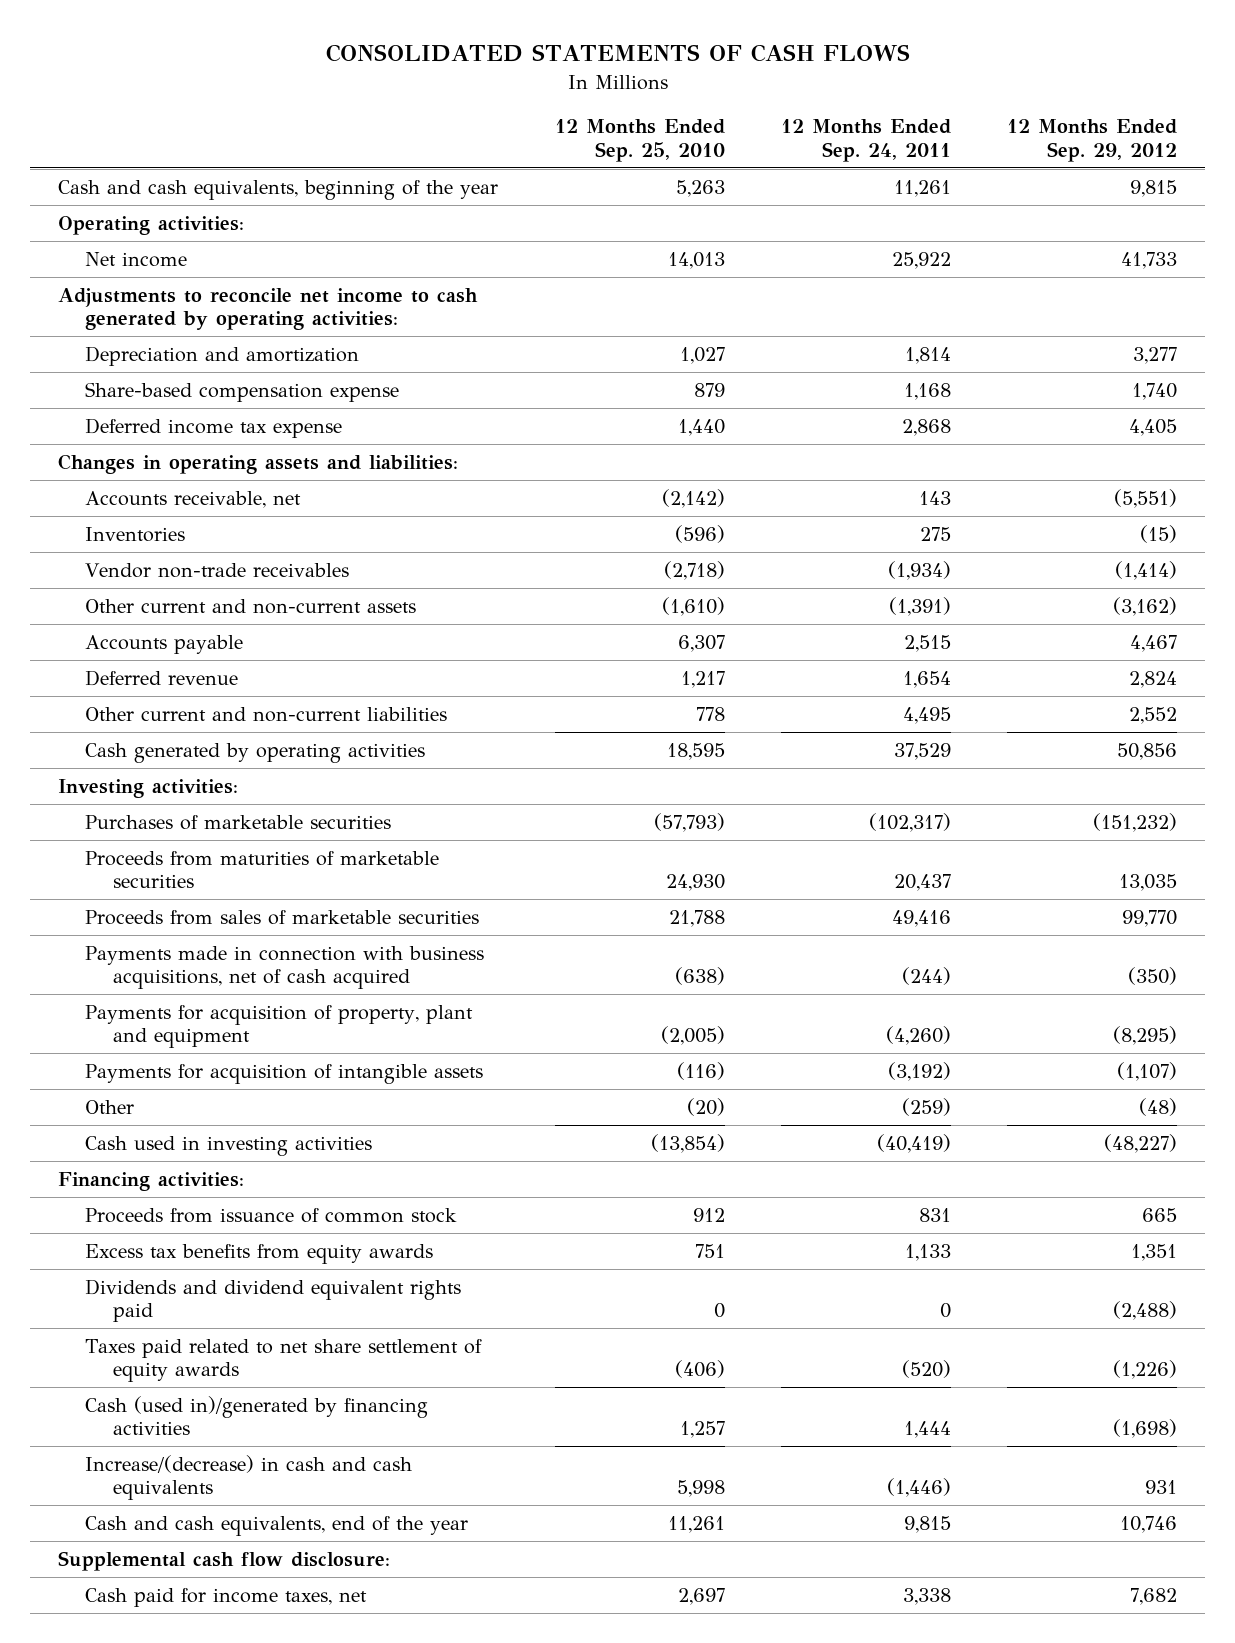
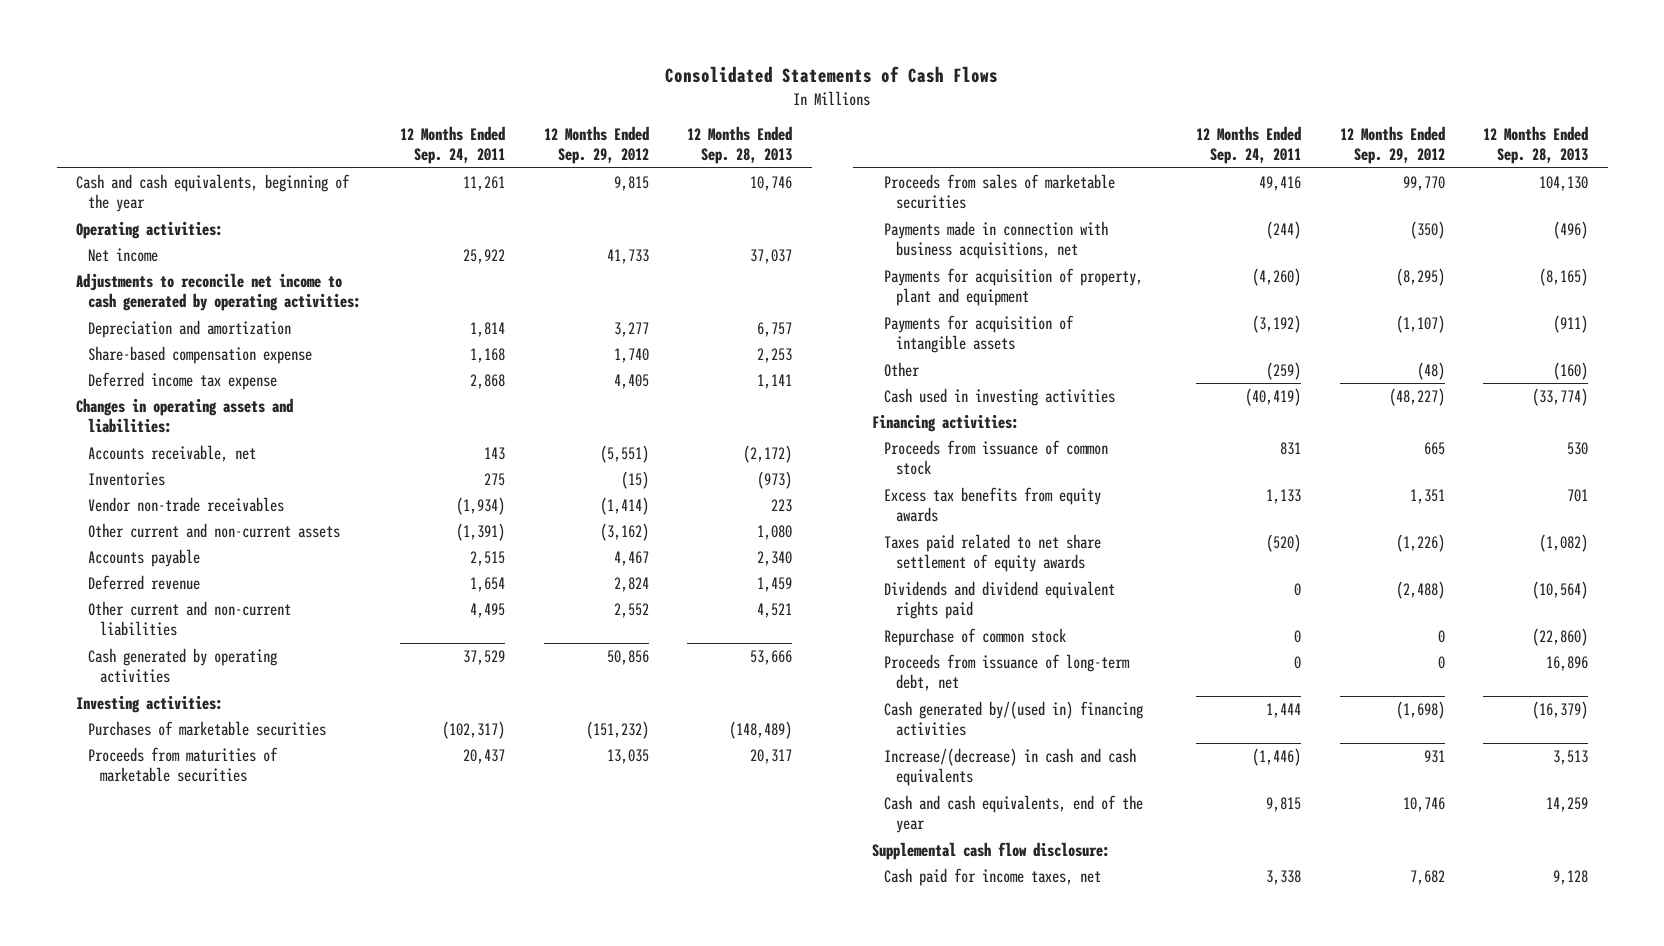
[325,44,910,63] CONSOLIDATED STATEMENTS OF CASH FLOWS -> [665,66,999,84] Consolidated Statements of Cash Flows
[554,119,725,162] 12 Months Ended Sep. 25, 2010 -> none
none -> [687,125,793,165] 12 Months Ended Sep. 28, 2013
[85,945,485,990] Payments made in connection with business acquisitions, net of cash acquired -> [884,220,1109,260] Payments made in connection with business acquisitions, net
[85,1278,462,1323] Dividends and dividend equivalent rights paid -> [884,580,1116,620] Dividends and dividend equivalent rights paid
none -> [884,627,1067,646] Repurchase of common stock
none -> [884,653,1131,692] Proceeds from issuance of long-term debt, net
[85,1395,429,1436] Cash (used in)/generated by financing activities -> [884,700,1144,737] Cash generated by/(used in) financing activities

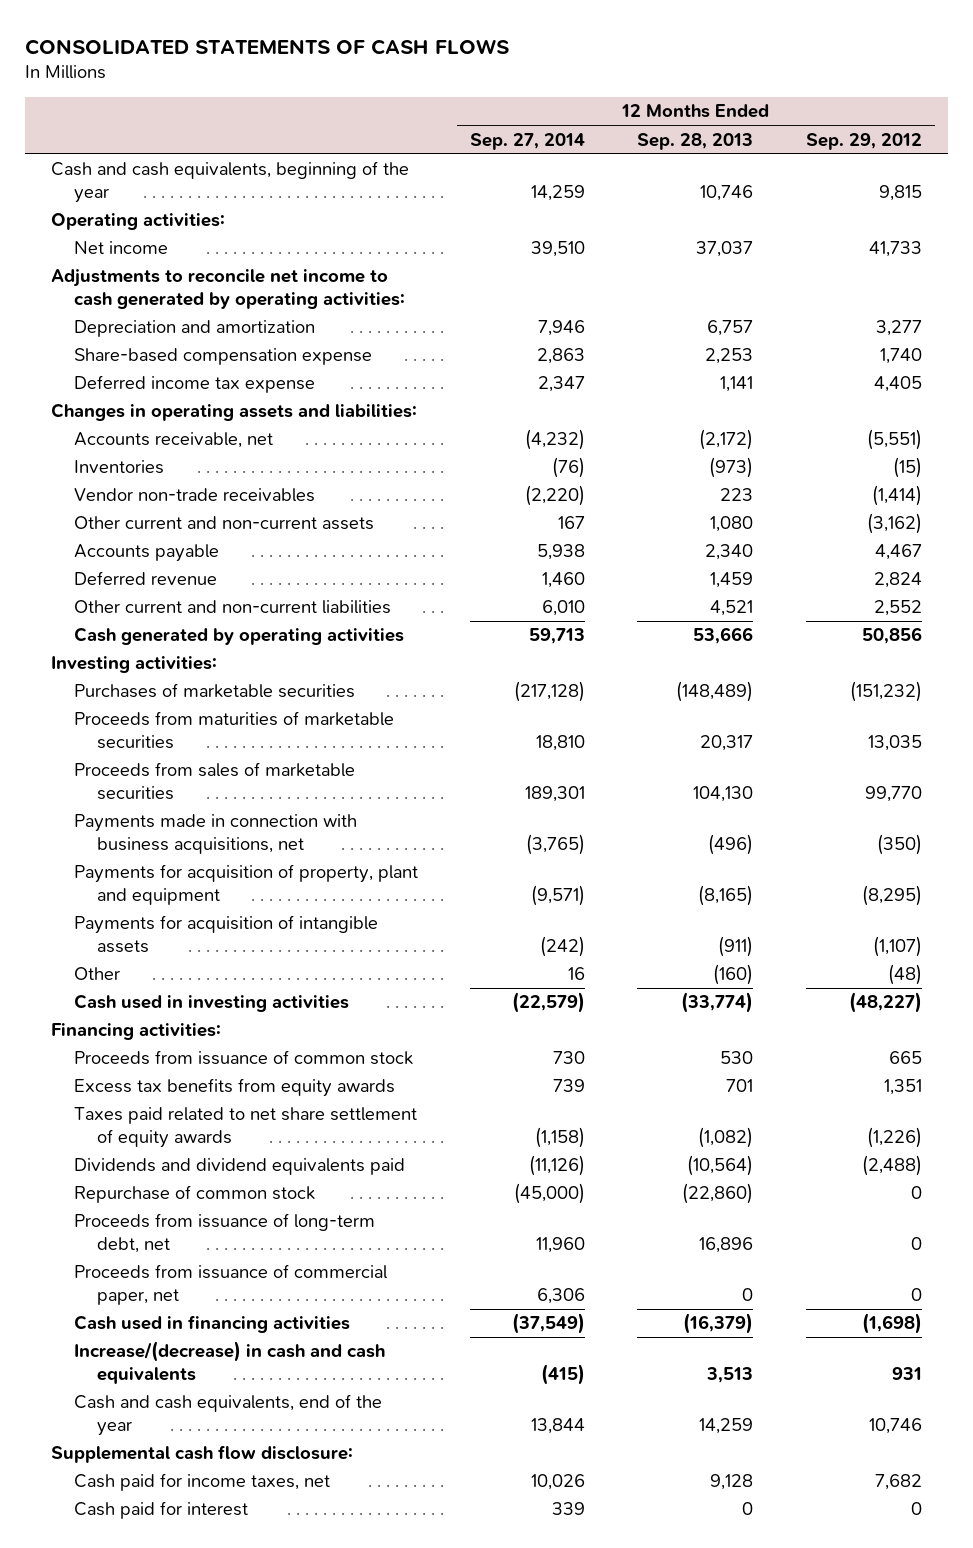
[665,66,999,84] Consolidated Statements of Cash Flows -> [24,38,509,55] CONSOLIDATED STATEMENTS OF CASH FLOWS
[400,125,506,165] 12 Months Ended Sep. 24, 2011 -> none
none -> [470,132,586,150] Sep. 27, 2014
[884,580,1116,620] Dividends and dividend equivalent rights paid -> [73,1158,405,1176] Dividends and dividend equivalents paid
none -> [73,1264,387,1306] Proceeds from issuance of commercial paper, net
[884,700,1144,737] Cash generated by/(used in) financing activities -> [73,1315,350,1334] Cash used in financing activities
none -> [73,1501,248,1520] Cash paid for interest

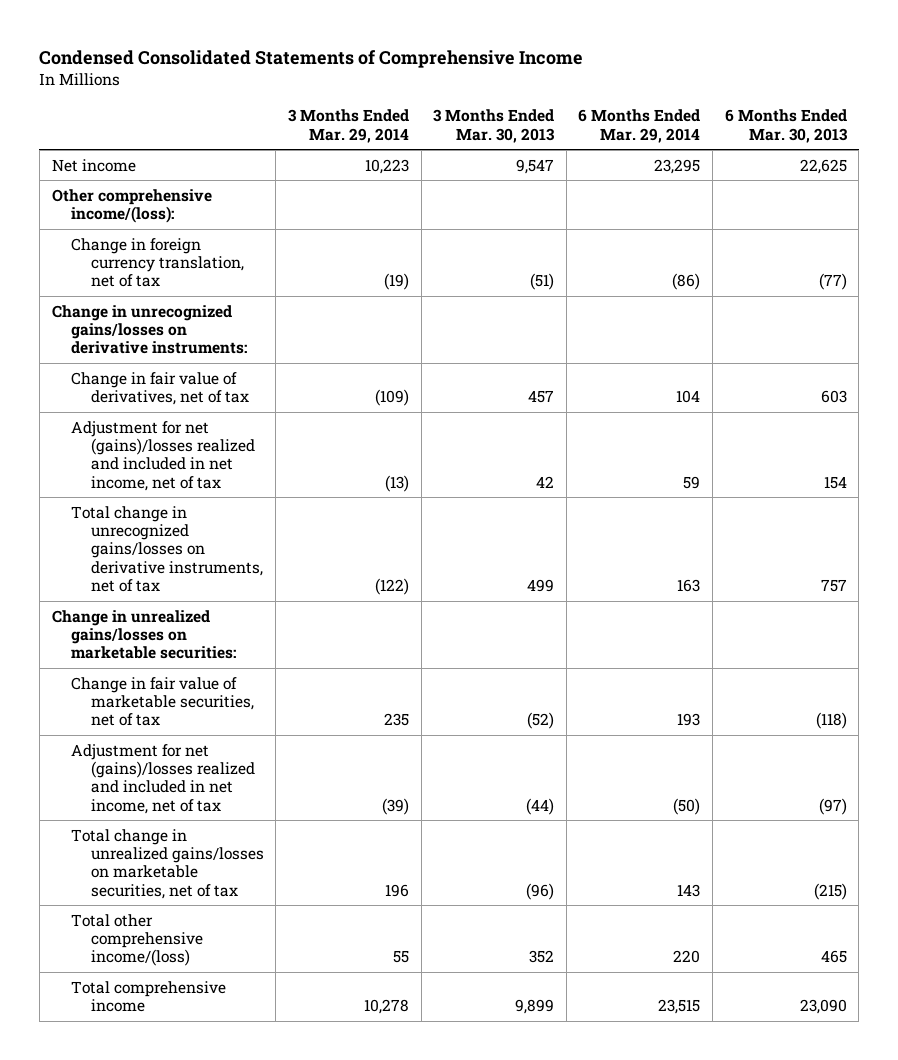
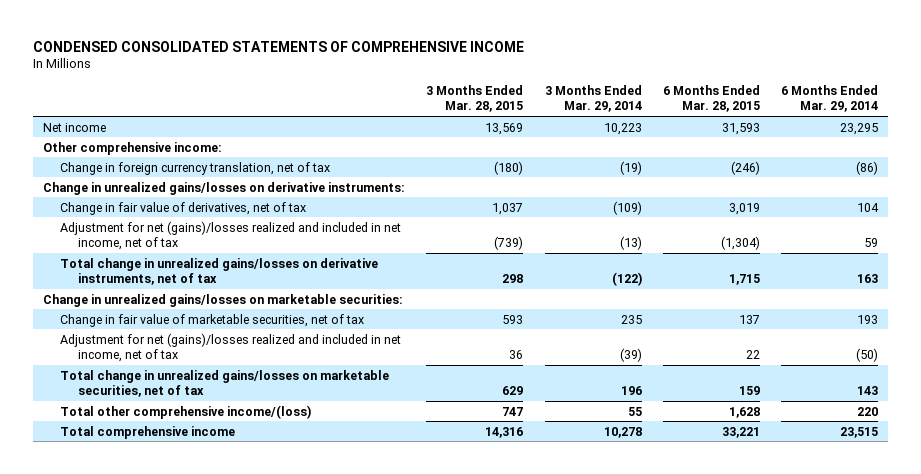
[39,49,584,68] Condensed Consolidated Statements of Comprehensive Income -> [32,40,524,52] CONDENSED CONSOLIDATED STATEMENTS OF COMPREHENSIVE INCOME
[433,109,556,143] 3 Months Ended Mar. 30, 2013 -> none
[724,109,848,143] 6 Months Ended Mar. 30, 2013 -> none
none -> [426,85,524,113] 3 Months Ended Mar. 28, 2015
none -> [662,85,760,113] 6 Months Ended Mar. 28, 2015
[51,188,212,224] Other comprehensive income/(loss): -> [43,141,223,155] Other comprehensive income:
[51,304,248,355] Change in unrecognized gains/losses on derivative instruments: -> [43,181,406,195] Change in unrealized gains/losses on derivative instruments:
[71,505,263,593] Total change in unrecognized gains/losses on derivative instruments, net of tax -> [60,257,379,285] Total change in unrealized gains/losses on derivative instruments, net of tax

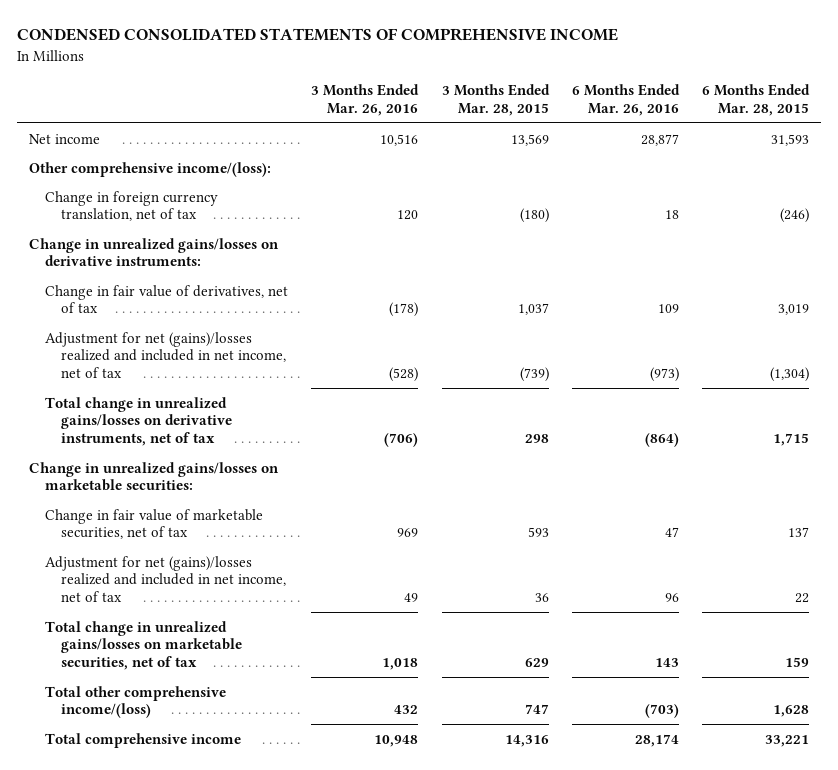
[544,85,642,113] 3 Months Ended Mar. 29, 2014 -> none
[780,85,878,113] 6 Months Ended Mar. 29, 2014 -> none
none -> [311,84,420,116] 3 Months Ended Mar. 26, 2016
none -> [571,84,680,116] 6 Months Ended Mar. 26, 2016
[43,141,223,155] Other comprehensive income: -> [28,161,271,177] Other comprehensive income/(loss):

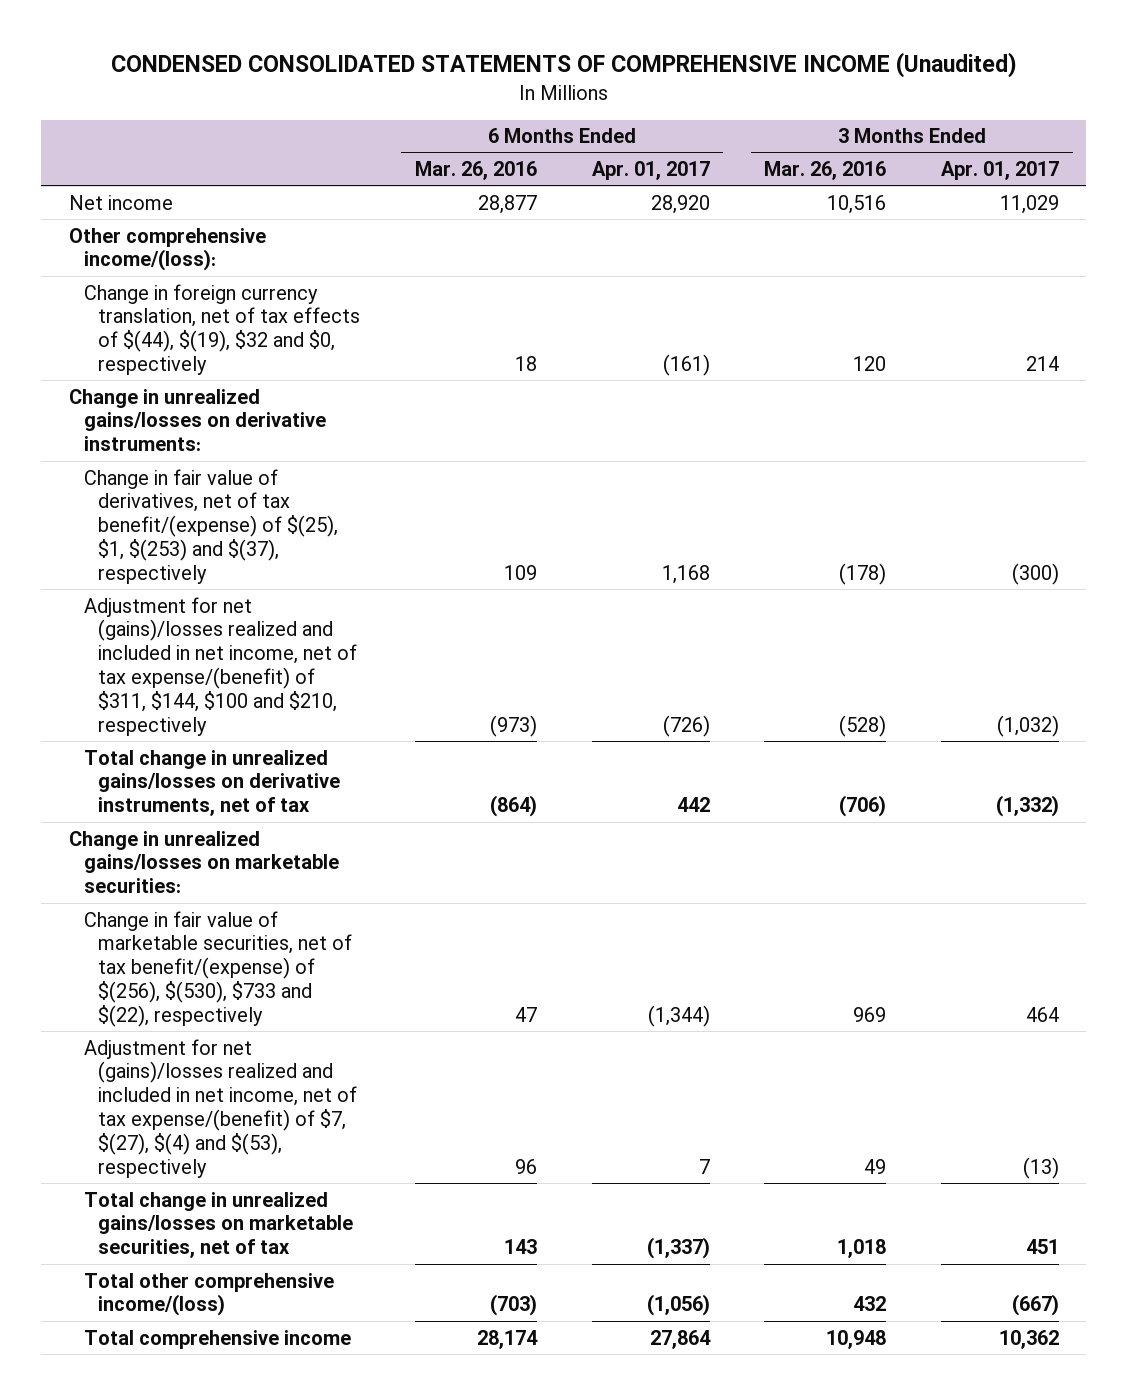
[17,28,619,42] CONDENSED CONSOLIDATED STATEMENTS OF COMPREHENSIVE INCOME -> [110,52,1017,79] CONDENSED CONSOLIDATED STATEMENTS OF COMPREHENSIVE INCOME (Unaudited)
[441,84,550,116] 3 Months Ended Mar. 28, 2015 -> none
[702,84,811,116] 6 Months Ended Mar. 28, 2015 -> none
none -> [591,161,710,181] Apr. 01, 2017
none -> [941,161,1060,181] Apr. 01, 2017
[44,190,218,222] Change in foreign currency translation, net of tax -> [83,283,361,376] Change in foreign currency translation, net of tax effects of $(44), $(19), $32 and $0, respectively
[44,284,288,314] Change in fair value of derivatives, net of tax -> [83,468,339,585] Change in fair value of derivatives, net of tax benefit/(expense) of $(25), $1, $(253) and $(37), respectively
[44,331,286,379] Adjustment for net (gains)/losses realized and included in net income, net of tax -> [83,596,358,737] Adjustment for net (gains)/losses realized and included in net income, net of tax expense/(benefit) of $311, $144, $100 and $210, respectively
[44,508,263,540] Change in fair value of marketable securities, net of tax -> [83,910,353,1028] Change in fair value of marketable securities, net of tax benefit/(expense) of $(256), $(530), $733 and $(22), respectively
[44,555,286,603] Adjustment for net (gains)/losses realized and included in net income, net of tax -> [83,1038,358,1179] Adjustment for net (gains)/losses realized and included in net income, net of tax expense/(benefit) of $7, $(27), $(4) and $(53), respectively

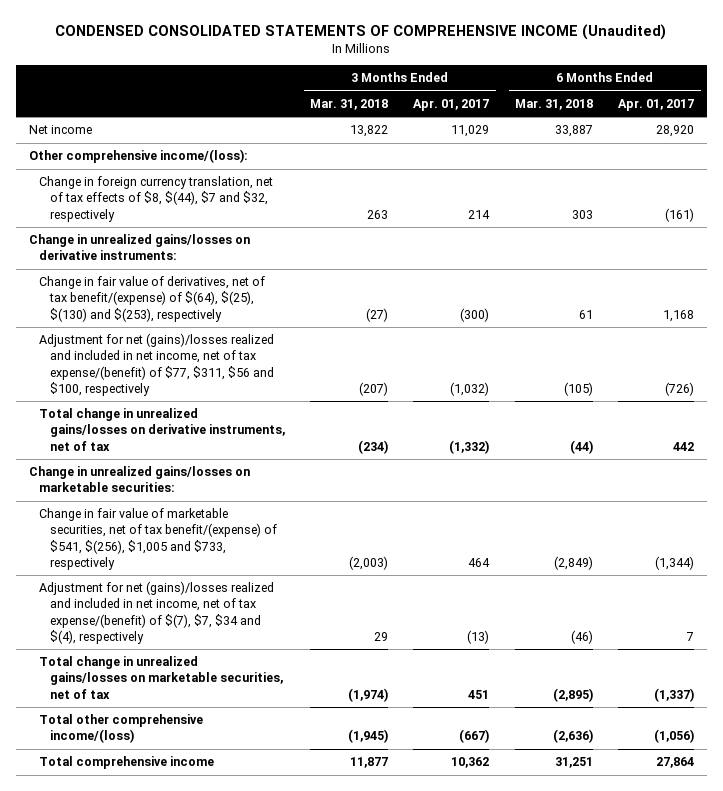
[415,161,538,181] Mar. 26, 2016 -> none
[764,161,887,181] Mar. 26, 2016 -> none
none -> [310,99,389,111] Mar. 31, 2018
none -> [514,99,593,111] Mar. 31, 2018
[83,283,361,376] Change in foreign currency translation, net of tax effects of $(44), $(19), $32 and $0, respectively -> [39,176,274,222] Change in foreign currency translation, net of tax effects of $8, $(44), $7 and $32, respectively
[83,468,339,585] Change in fair value of derivatives, net of tax benefit/(expense) of $(25), $1, $(253) and $(37), respectively -> [39,276,266,322] Change in fair value of derivatives, net of tax benefit/(expense) of $(64), $(25), $(130) and $(253), respectively
[83,596,358,737] Adjustment for net (gains)/losses realized and included in net income, net of tax expense/(benefit) of $311, $144, $100 and $210, respectively -> [39,333,275,396] Adjustment for net (gains)/losses realized and included in net income, net of tax expense/(benefit) of $77, $311, $56 and $100, respectively
[83,910,353,1028] Change in fair value of marketable securities, net of tax benefit/(expense) of $(256), $(530), $733 and $(22), respectively -> [39,508,277,570] Change in fair value of marketable securities, net of tax benefit/(expense) of $541, $(256), $1,005 and $733, respectively
[83,1038,358,1179] Adjustment for net (gains)/losses realized and included in net income, net of tax expense/(benefit) of $7, $(27), $(4) and $(53), respectively -> [39,581,275,644] Adjustment for net (gains)/losses realized and included in net income, net of tax expense/(benefit) of $(7), $7, $34 and $(4), respectively

